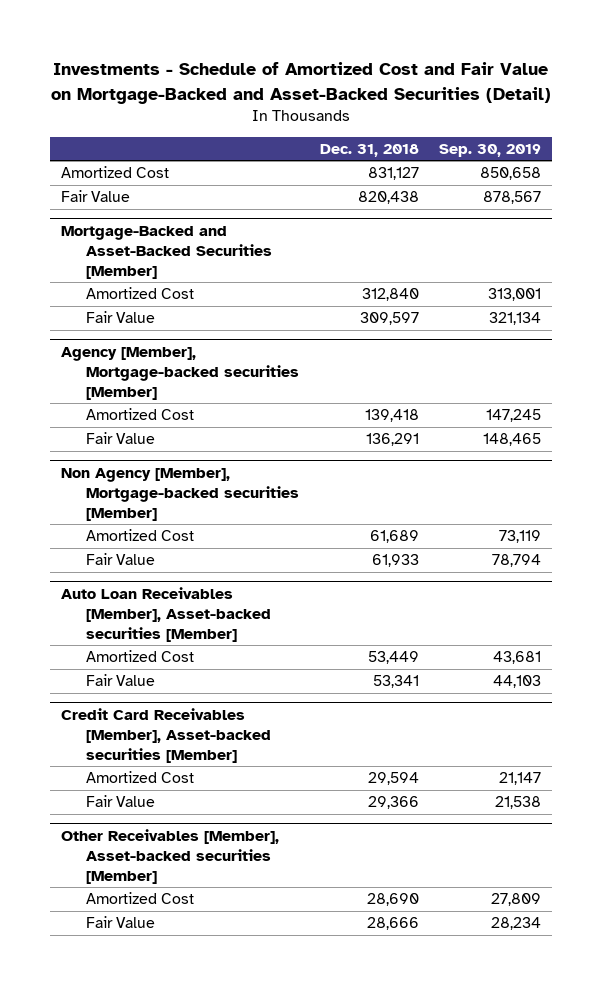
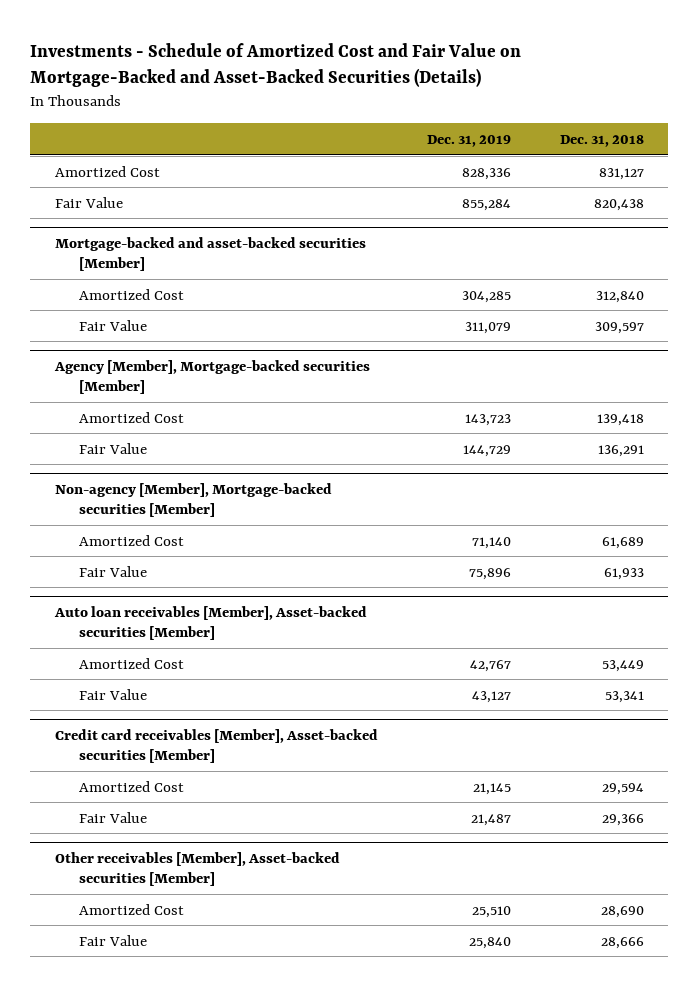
[51,62,552,104] Investments - Schedule of Amortized Cost and Fair Value on Mortgage-Backed and Asset-Backed Securities (Detail) -> [30,42,522,88] Investments - Schedule of Amortized Cost and Fair Value on Mortgage-Backed and Asset-Backed Securities (Details)
[439,143,542,157] Sep. 30, 2019 -> none
none -> [426,134,511,147] Dec. 31, 2019
[60,226,273,279] Mortgage-Backed and Asset-Backed Securities [Member] -> [54,237,366,272] Mortgage-backed and asset-backed securities [Member]
[60,468,300,521] Non Agency [Member], Mortgage-backed securities [Member] -> [54,483,332,518] Non-agency [Member], Mortgage-backed securities [Member]
[60,587,272,642] Auto Loan Receivables [Member], Asset-backed securities [Member] -> [53,606,367,641] Auto loan receivables [Member], Asset-backed securities [Member]
[60,708,272,763] Credit Card Receivables [Member], Asset-backed securities [Member] -> [54,729,378,764] Credit card receivables [Member], Asset-backed securities [Member]
[60,829,279,884] Other Receivables [Member], Asset-backed securities [Member] -> [54,852,340,887] Other receivables [Member], Asset-backed securities [Member]

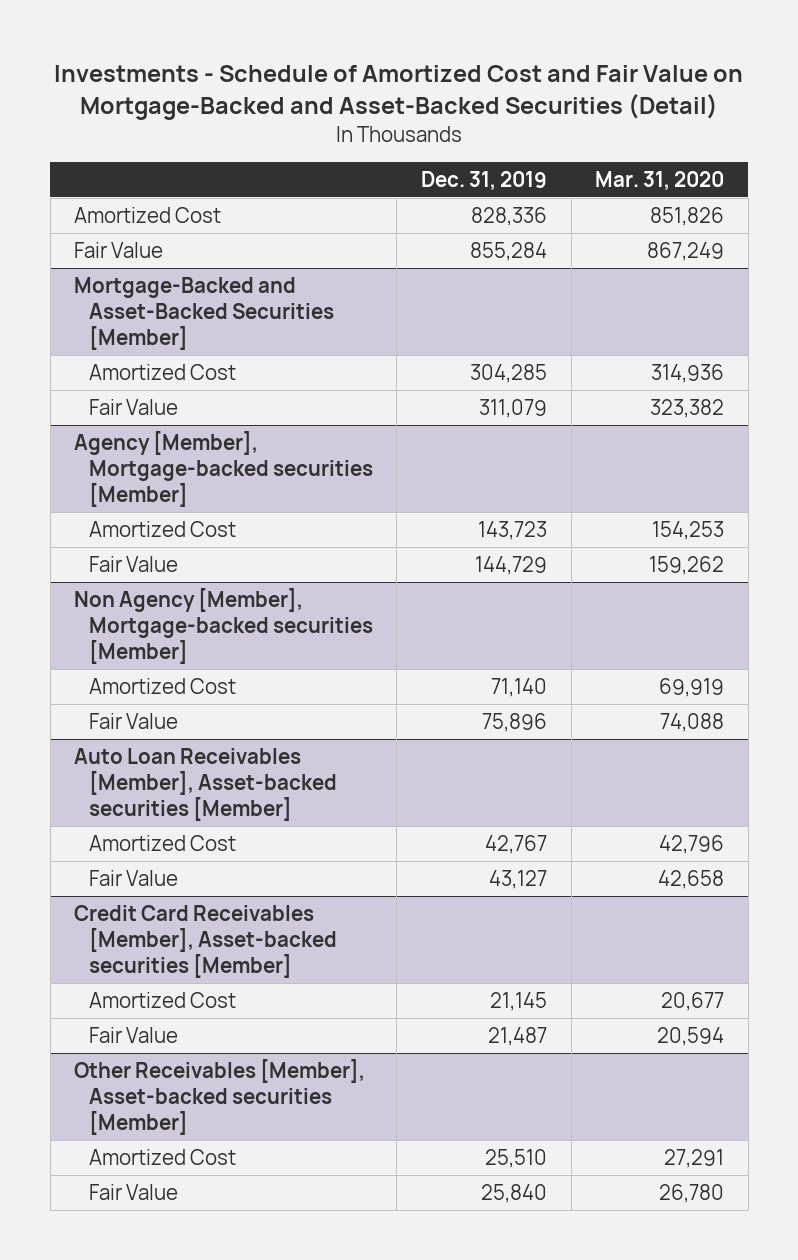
[30,42,522,88] Investments - Schedule of Amortized Cost and Fair Value on Mortgage-Backed and Asset-Backed Securities (Details) -> [54,65,744,120] Investments - Schedule of Amortized Cost and Fair Value on Mortgage-Backed and Asset-Backed Securities (Detail)
[559,134,644,147] Dec. 31, 2018 -> none
none -> [595,171,725,191] Mar. 31, 2020
[54,237,366,272] Mortgage-backed and asset-backed securities [Member] -> [74,276,334,350] Mortgage-Backed and Asset-Backed Securities [Member]
[54,483,332,518] Non-agency [Member], Mortgage-backed securities [Member] -> [74,587,373,664] Non Agency [Member], Mortgage-backed securities [Member]
[53,606,367,641] Auto loan receivables [Member], Asset-backed securities [Member] -> [74,747,337,821] Auto Loan Receivables [Member], Asset-backed securities [Member]
[54,729,378,764] Credit card receivables [Member], Asset-backed securities [Member] -> [74,904,337,978] Credit Card Receivables [Member], Asset-backed securities [Member]
[54,852,340,887] Other receivables [Member], Asset-backed securities [Member] -> [74,1058,366,1135] Other Receivables [Member], Asset-backed securities [Member]

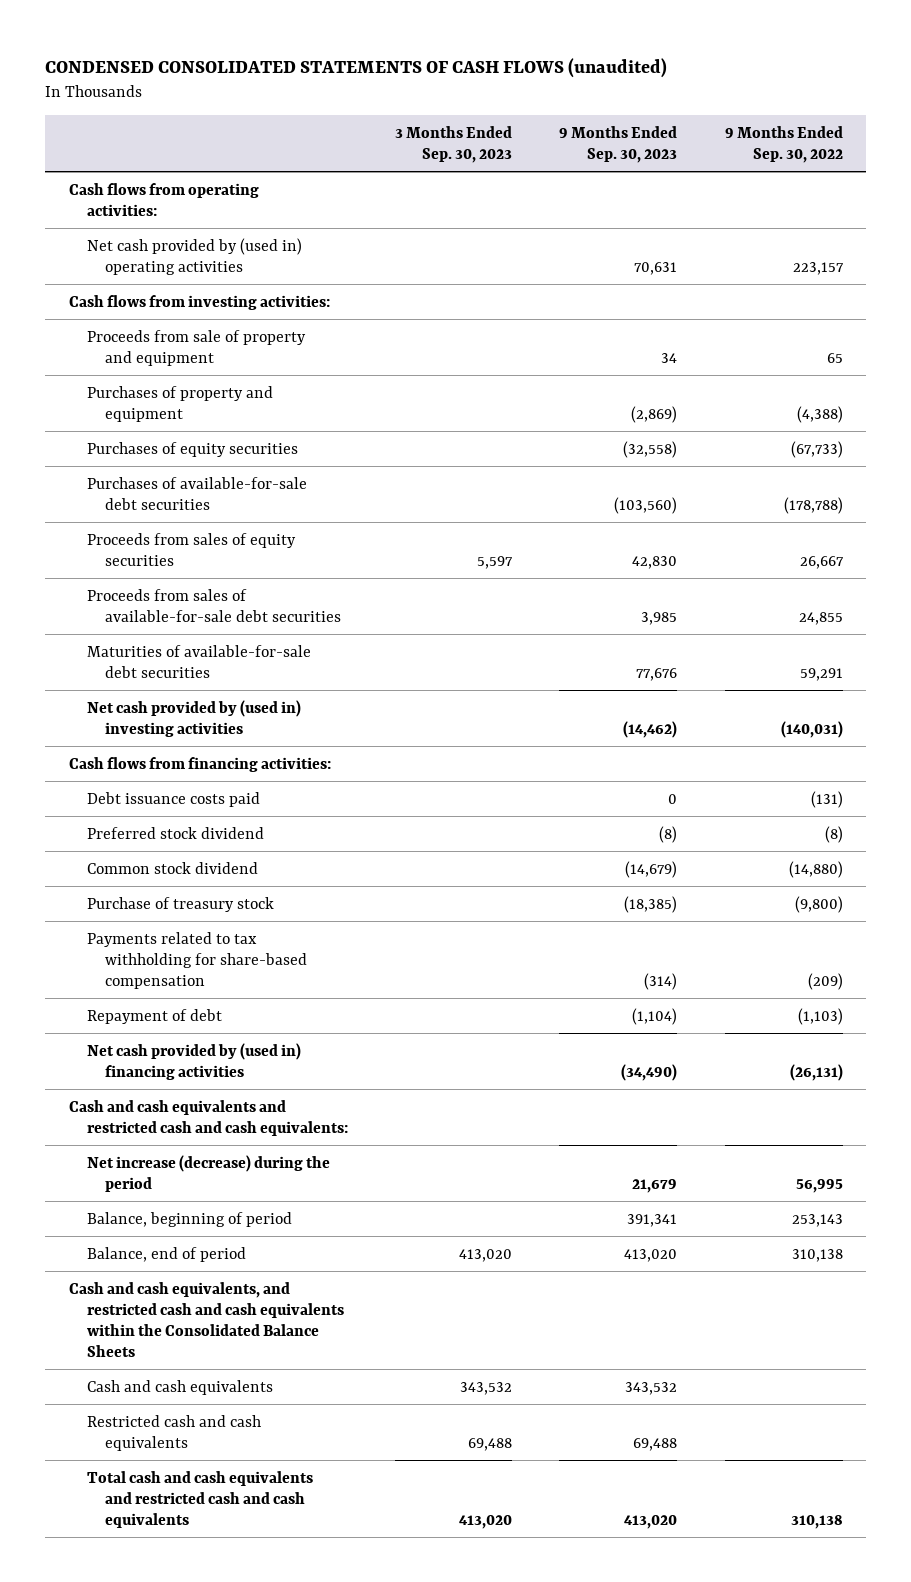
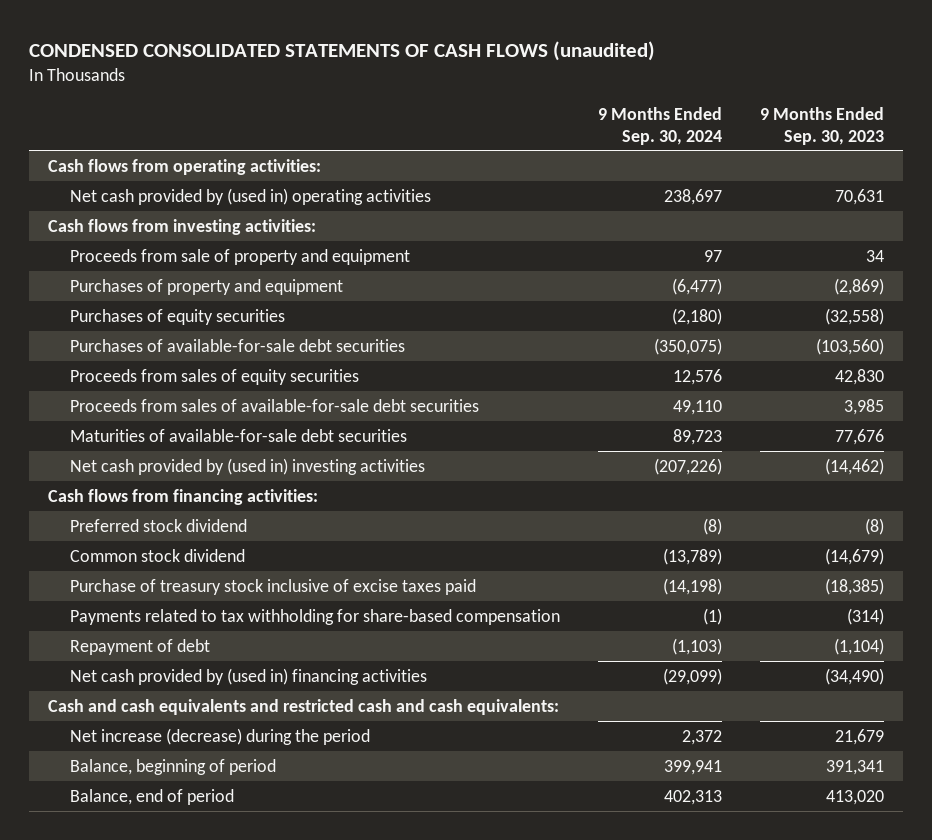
[394,125,512,163] 3 Months Ended Sep. 30, 2023 -> none
[724,125,843,163] 9 Months Ended Sep. 30, 2022 -> none
none -> [598,107,723,145] 9 Months Ended Sep. 30, 2024
[86,791,260,807] Debt issuance costs paid -> none
[86,896,274,912] Purchase of treasury stock -> [70,578,477,595] Purchase of treasury stock inclusive of excise taxes paid
[68,1281,344,1357] Cash and cash equivalents, and restricted cash and cash equivalents within the Consolidated Balance Sheets -> none
[86,1379,273,1395] Cash and cash equivalents -> none
[86,1414,261,1451] Restricted cash and cash equivalents -> none
[86,1470,313,1528] Total cash and cash equivalents and restricted cash and cash equivalents -> none

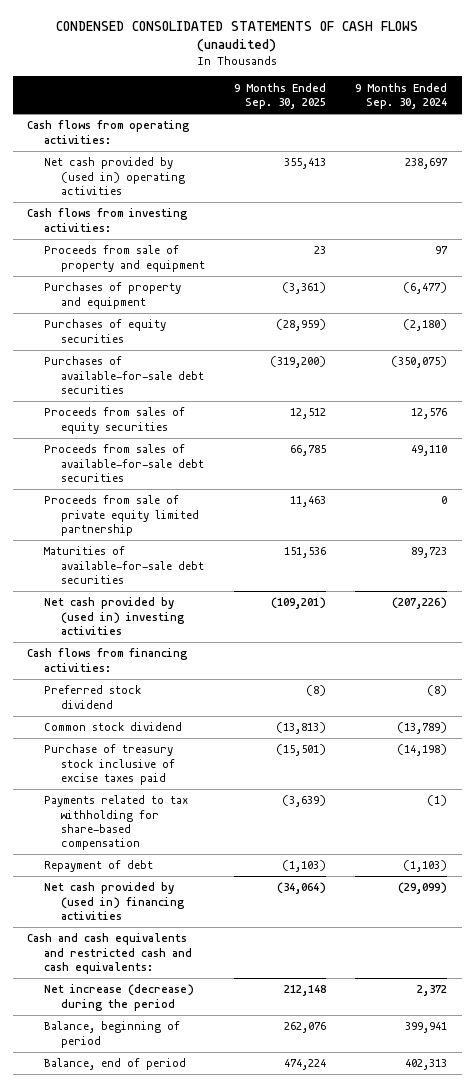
[760,107,885,145] 9 Months Ended Sep. 30, 2023 -> none
none -> [233,82,326,110] 9 Months Ended Sep. 30, 2025
none -> [43,495,199,536] Proceeds from sale of private equity limited partnership

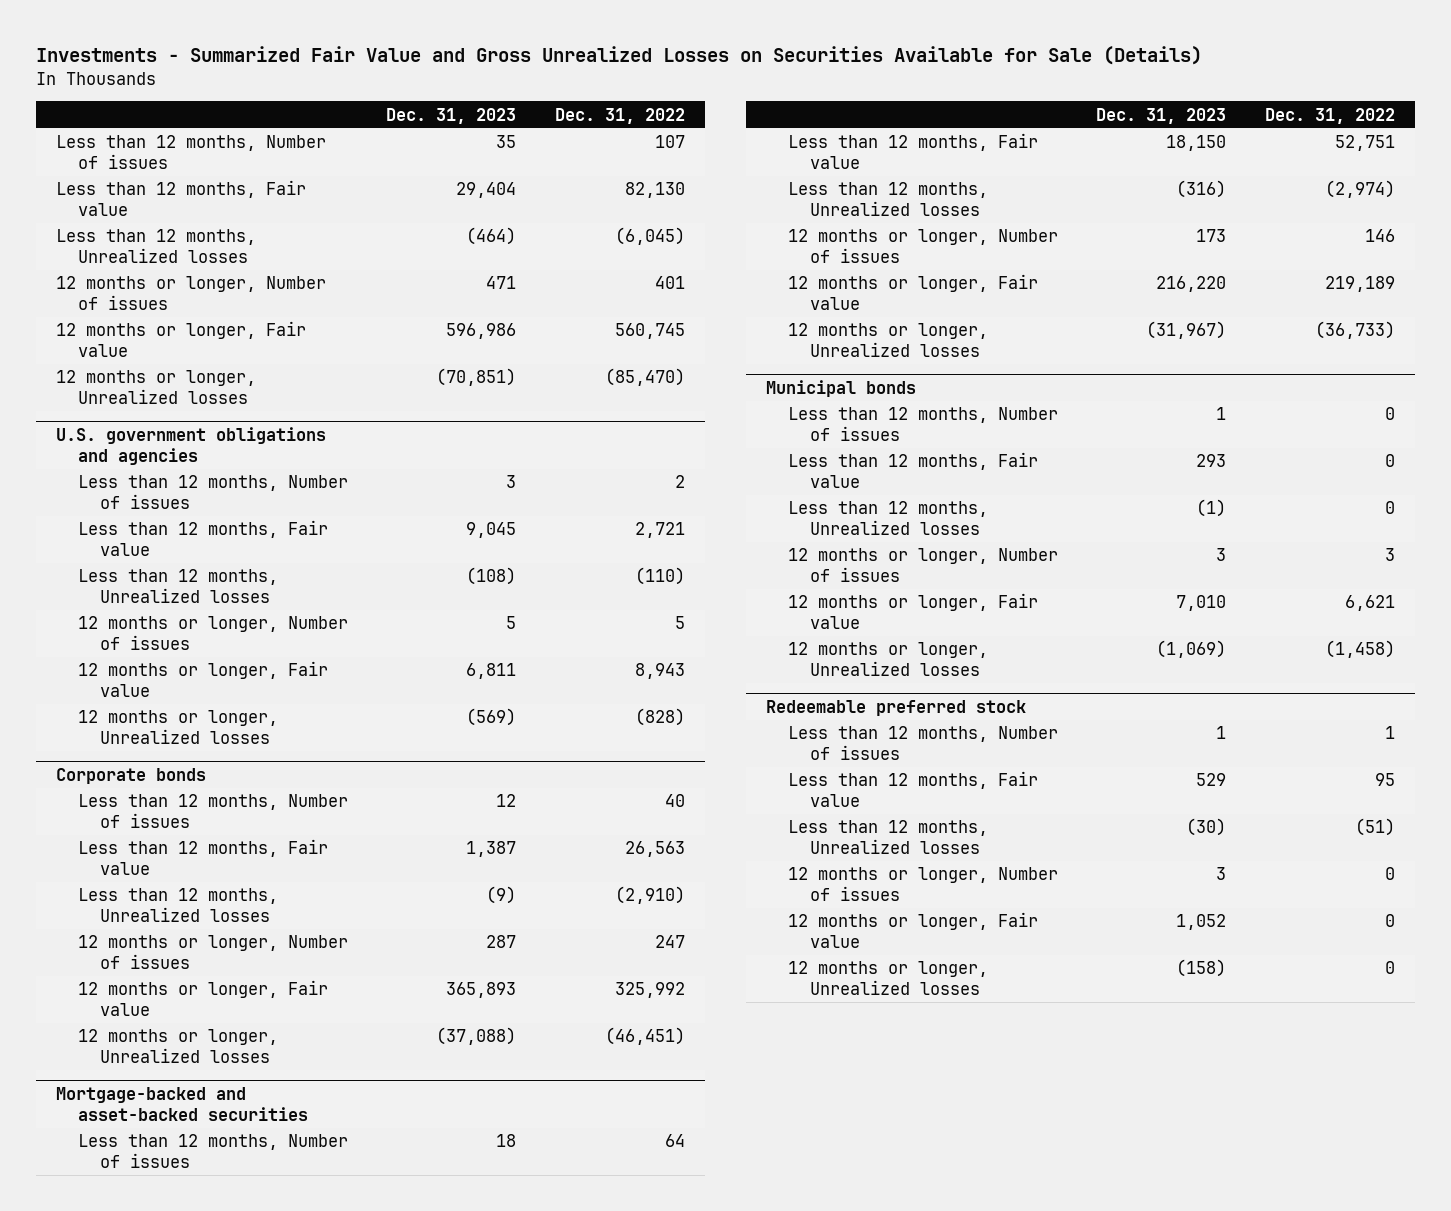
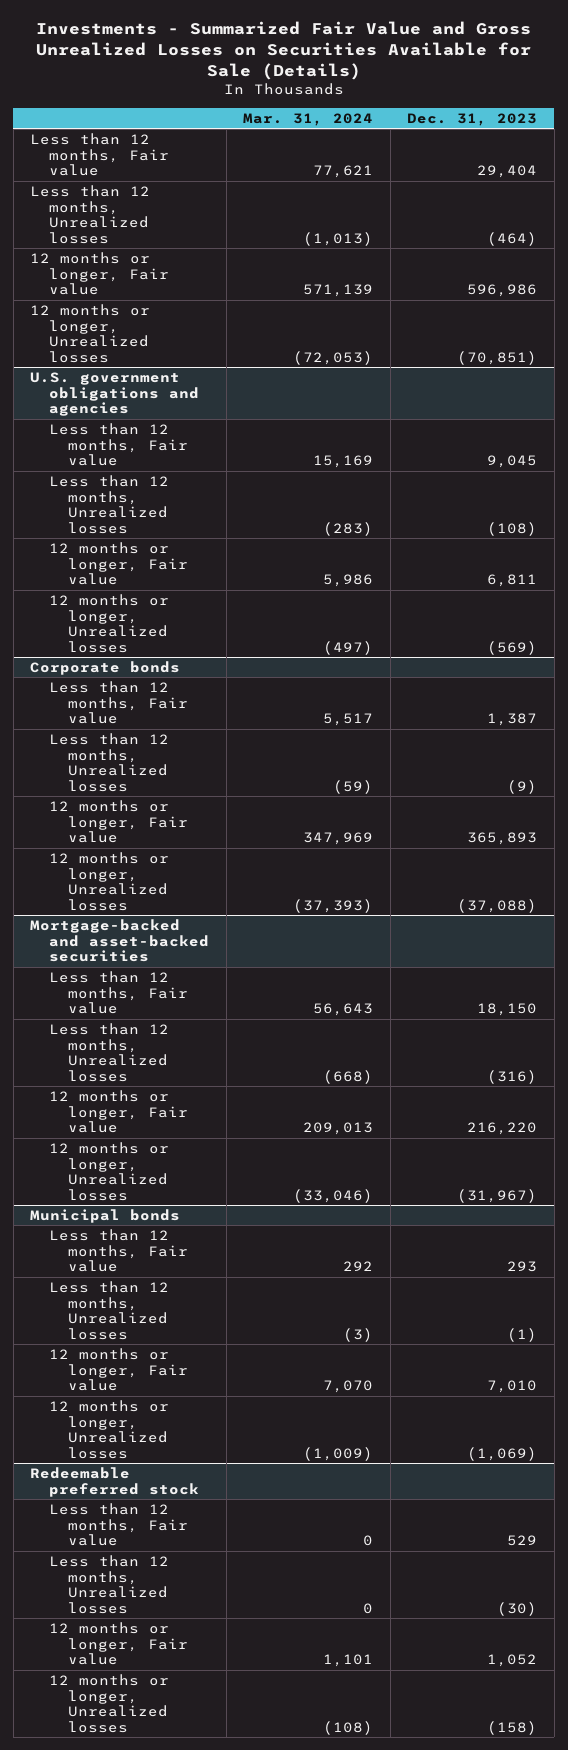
[555,107,686,124] Dec. 31, 2022 -> none
none -> [243,112,374,126] Mar. 31, 2024
[55,135,326,170] Less than 12 months, Number of issues -> none
[55,276,326,311] 12 months or longer, Number of issues -> none
[77,475,348,510] Less than 12 months, Number of issues -> none
[77,616,348,651] 12 months or longer, Number of issues -> none
[77,794,348,829] Less than 12 months, Number of issues -> none
[77,935,348,970] 12 months or longer, Number of issues -> none
[77,1134,348,1169] Less than 12 months, Number of issues -> none
[787,229,1058,264] 12 months or longer, Number of issues -> none
[787,407,1058,442] Less than 12 months, Number of issues -> none
[787,548,1058,583] 12 months or longer, Number of issues -> none
[787,726,1058,761] Less than 12 months, Number of issues -> none
[787,867,1058,902] 12 months or longer, Number of issues -> none

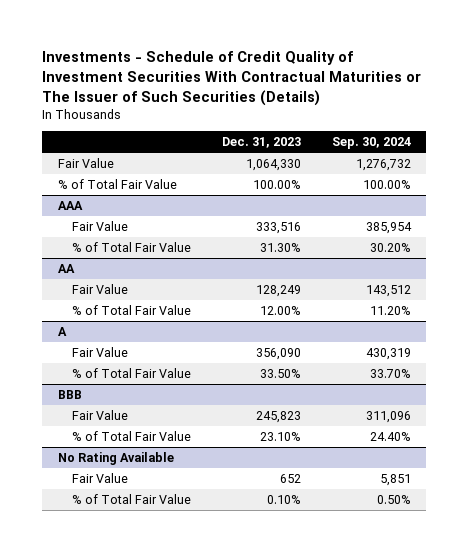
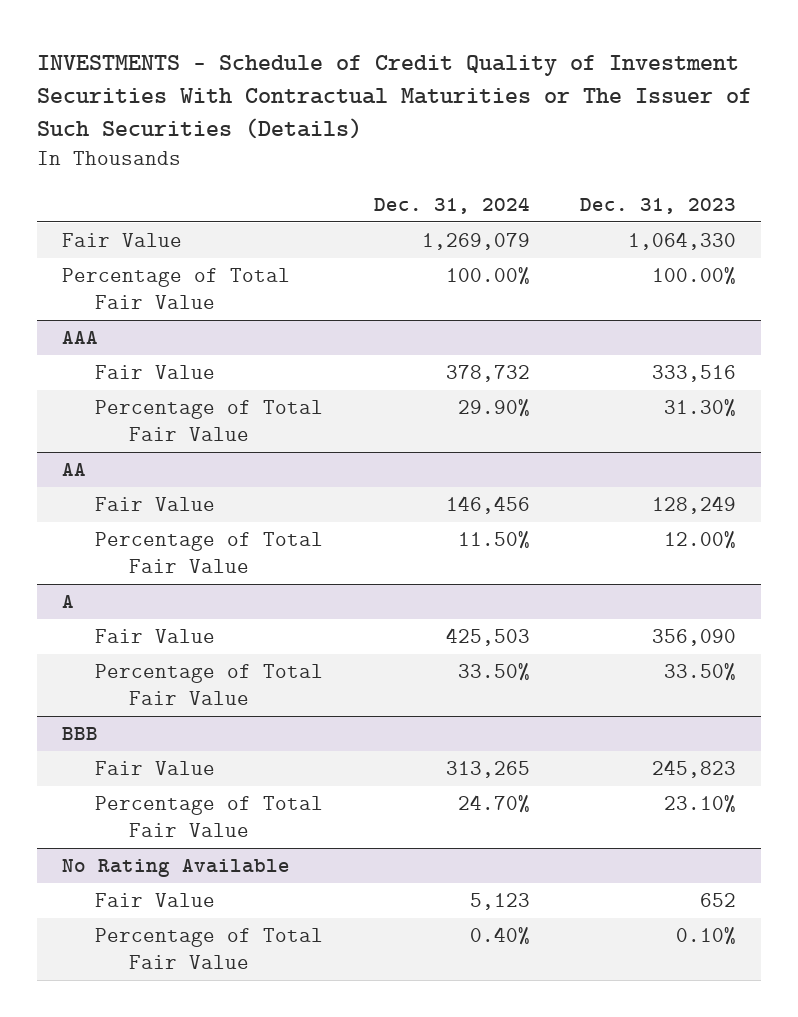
[42,51,422,106] Investments - Schedule of Credit Quality of Investment Securities With Contractual Maturities or The Issuer of Such Securities (Details) -> [36,55,752,140] INVESTMENTS - Schedule of Credit Quality of Investment Securities With Contractual Maturities or The Issuer of Such Securities (Details)
[331,137,411,150] Sep. 30, 2024 -> none
none -> [373,196,530,214] Dec. 31, 2024
[57,179,177,190] % of Total Fair Value -> [62,268,291,309] Percentage of Total Fair Value
[71,242,191,253] % of Total Fair Value -> [95,400,324,441] Percentage of Total Fair Value
[71,305,191,316] % of Total Fair Value -> [95,532,324,573] Percentage of Total Fair Value
[71,368,191,379] % of Total Fair Value -> [95,664,324,705] Percentage of Total Fair Value
[71,431,191,442] % of Total Fair Value -> [95,796,324,837] Percentage of Total Fair Value
[71,494,191,505] % of Total Fair Value -> [95,928,324,969] Percentage of Total Fair Value

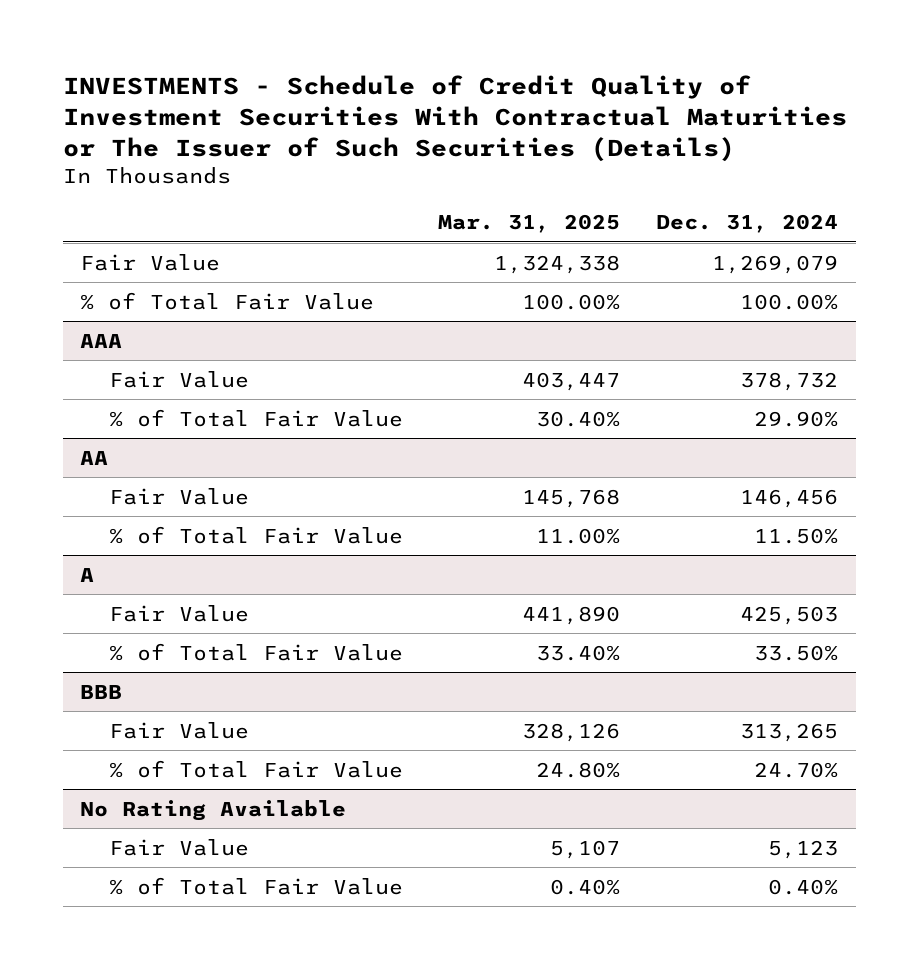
[579,197,736,214] Dec. 31, 2023 -> none
none -> [438,214,621,234] Mar. 31, 2025
[62,268,291,309] Percentage of Total Fair Value -> [80,291,375,310] % of Total Fair Value
[95,400,324,441] Percentage of Total Fair Value -> [109,408,404,427] % of Total Fair Value
[95,532,324,573] Percentage of Total Fair Value -> [109,525,404,544] % of Total Fair Value
[95,664,324,705] Percentage of Total Fair Value -> [109,642,404,661] % of Total Fair Value
[95,796,324,837] Percentage of Total Fair Value -> [109,759,404,778] % of Total Fair Value
[95,928,324,969] Percentage of Total Fair Value -> [109,876,404,895] % of Total Fair Value

